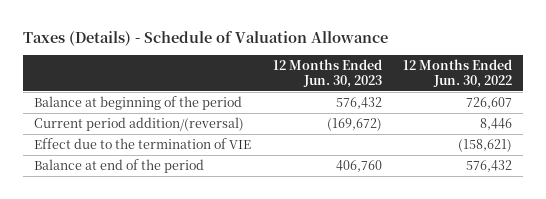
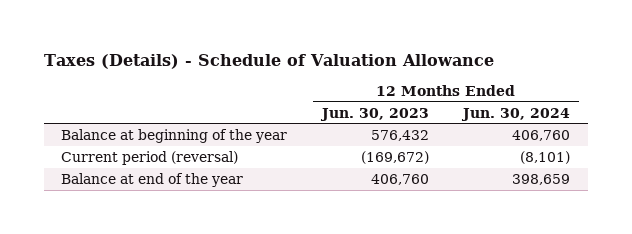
[403,58,513,89] 12 Months Ended Jun. 30, 2022 -> none
none -> [461,107,571,121] Jun. 30, 2024
[34,137,252,149] Effect due to the termination of VIE -> none
[34,95,243,110] Balance at beginning of the period -> [61,129,288,144] Balance at beginning of the year
[34,116,245,131] Current period addition/(reversal) -> [61,151,239,166] Current period (reversal)
[34,158,205,173] Balance at end of the period -> [61,173,244,188] Balance at end of the year

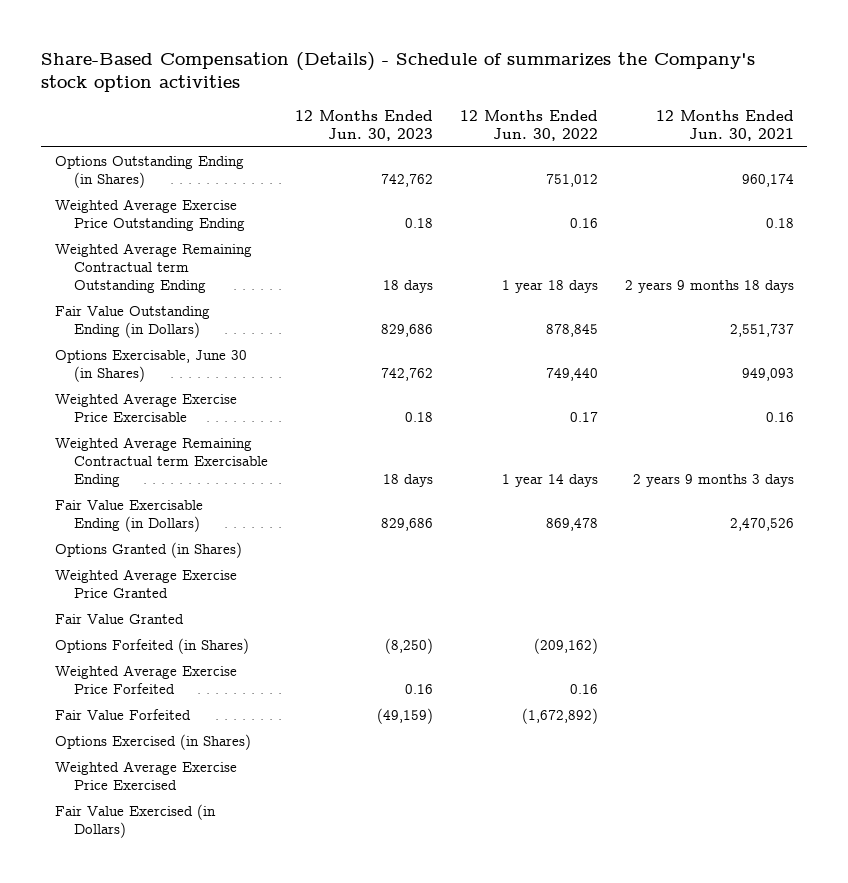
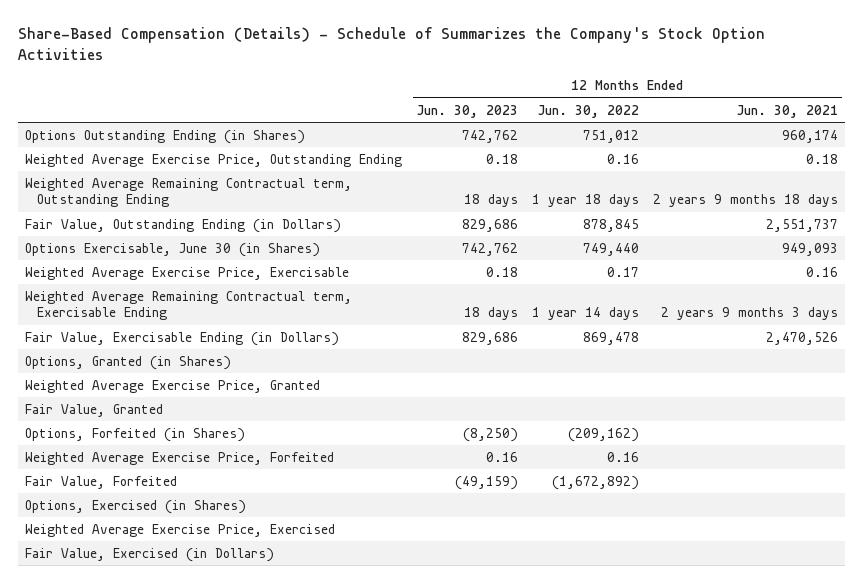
[41,51,756,93] Share-Based Compensation (Details) - Schedule of summarizes the Company's stock option activities -> [18,26,766,60] Share-Based Compensation (Details) - Schedule of Summarizes the Company's Stock Option Activities
[54,199,246,232] Weighted Average Exercise Price Outstanding Ending -> [25,153,403,167] Weighted Average Exercise Price, Outstanding Ending
[54,243,252,294] Weighted Average Remaining Contractual term Outstanding Ending -> [25,177,353,208] Weighted Average Remaining Contractual term, Outstanding Ending
[54,306,210,339] Fair Value Outstanding Ending (in Dollars) -> [25,218,342,233] Fair Value, Outstanding Ending (in Dollars)
[54,393,237,423] Weighted Average Exercise Price Exercisable -> [25,266,350,280] Weighted Average Exercise Price, Exercisable
[54,437,269,488] Weighted Average Remaining Contractual term Exercisable Ending -> [25,290,353,321] Weighted Average Remaining Contractual term, Exercisable Ending
[54,500,203,533] Fair Value Exercisable Ending (in Dollars) -> [25,331,340,346] Fair Value, Exercisable Ending (in Dollars)
[54,542,242,559] Options Granted (in Shares) -> [25,355,232,370] Options, Granted (in Shares)
[54,569,237,599] Weighted Average Exercise Price Granted -> [25,379,321,393] Weighted Average Exercise Price, Granted
[54,614,184,625] Fair Value Granted -> [25,403,164,417] Fair Value, Granted
[54,638,249,655] Options Forfeited (in Shares) -> [25,427,246,442] Options, Forfeited (in Shares)
[54,665,237,695] Weighted Average Exercise Price Forfeited -> [25,451,335,465] Weighted Average Exercise Price, Forfeited
[54,709,191,721] Fair Value Forfeited -> [25,475,178,489] Fair Value, Forfeited
[54,734,251,751] Options Exercised (in Shares) -> [25,499,247,514] Options, Exercised (in Shares)
[54,761,237,791] Weighted Average Exercise Price Exercised -> [25,523,336,537] Weighted Average Exercise Price, Exercised
[54,804,216,839] Fair Value Exercised (in Dollars) -> [25,547,275,562] Fair Value, Exercised (in Dollars)

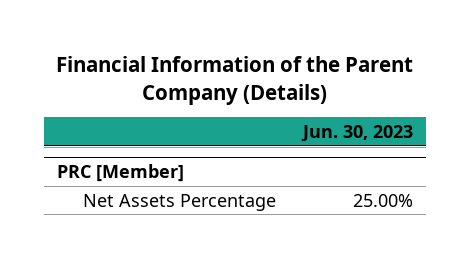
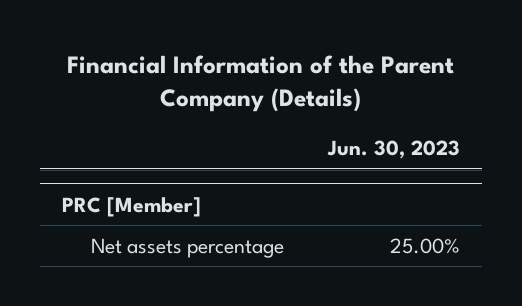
[82,193,276,211] Net Assets Percentage -> [90,237,284,258] Net assets percentage

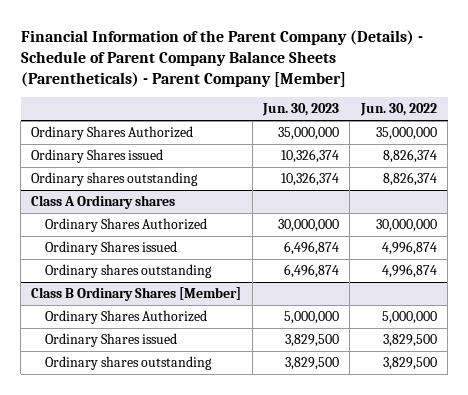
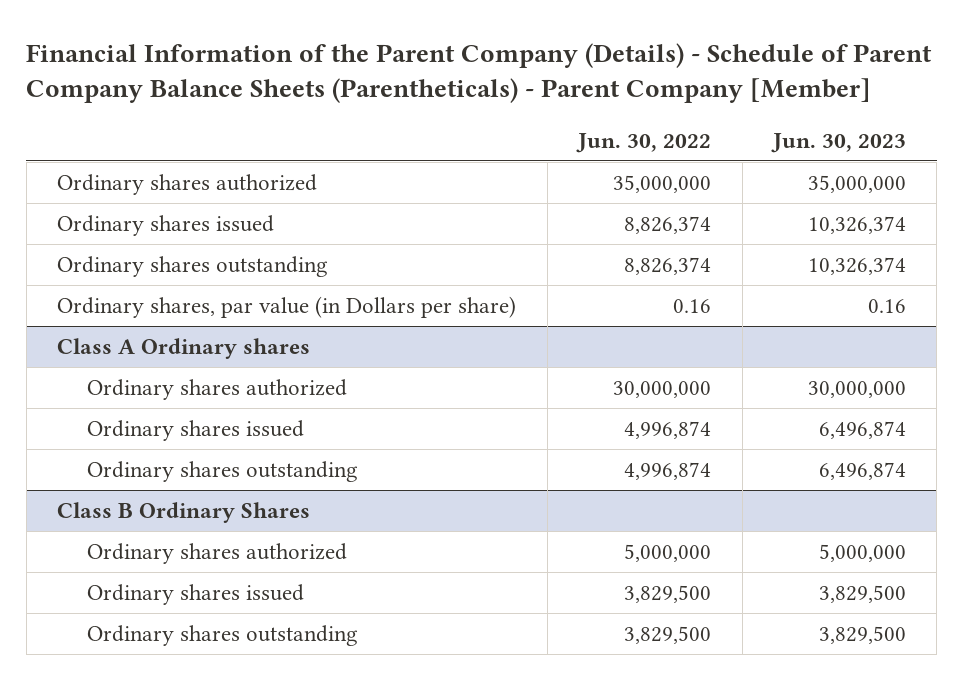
[31,126,194,141] Ordinary Shares Authorized -> [57,173,318,195] Ordinary shares authorized
[31,149,164,164] Ordinary Shares issued -> [57,214,275,236] Ordinary shares issued
none -> [57,295,517,318] Ordinary shares, par value (in Dollars per share)
[44,218,207,233] Ordinary Shares Authorized -> [86,378,347,400] Ordinary shares authorized
[44,241,177,256] Ordinary Shares issued -> [86,419,304,441] Ordinary shares issued
[31,287,242,302] Class B Ordinary Shares [Member] -> [57,501,311,523] Class B Ordinary Shares
[44,310,207,325] Ordinary Shares Authorized -> [86,542,347,564] Ordinary shares authorized
[44,333,177,348] Ordinary Shares issued -> [86,583,304,605] Ordinary shares issued

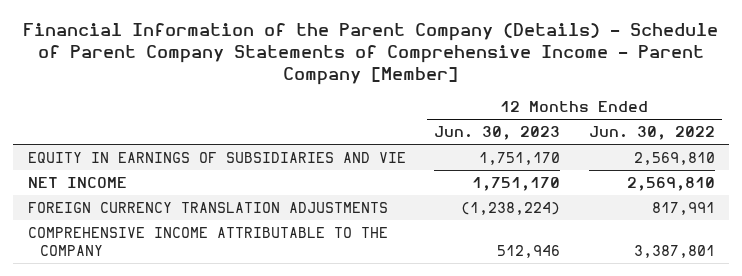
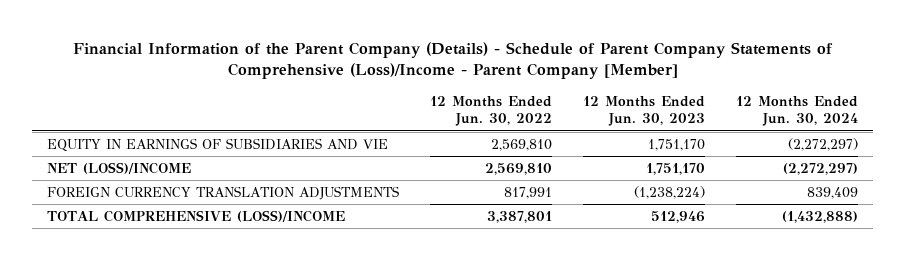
[23,22,719,86] Financial Information of the Parent Company (Details) - Schedule of Parent Company Statements of Comprehensive Income - Parent Company [Member] -> [72,41,833,80] Financial Information of the Parent Company (Details) - Schedule of Parent Company Statements of Comprehensive (Loss)/Income - Parent Company [Member]
none -> [736,95,859,127] 12 Months Ended Jun. 30, 2024
[27,176,127,188] NET INCOME -> [47,161,192,174] NET (LOSS)/INCOME
[27,226,388,257] COMPREHENSIVE INCOME ATTRIBUTABLE TO THE COMPANY -> [47,209,346,222] TOTAL COMPREHENSIVE (LOSS)/INCOME

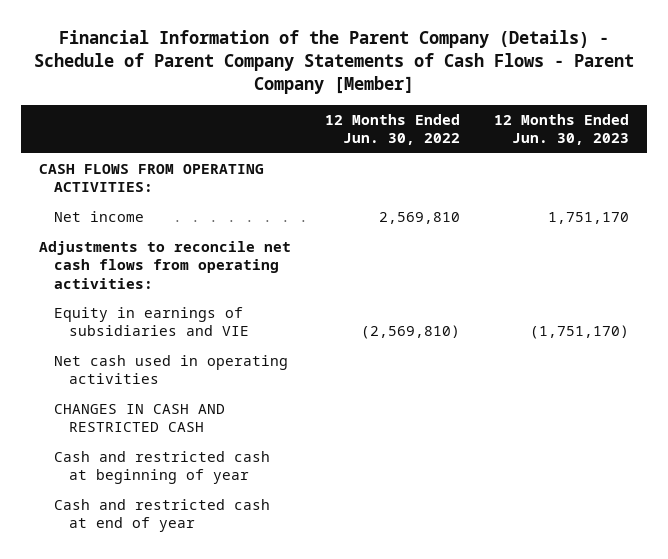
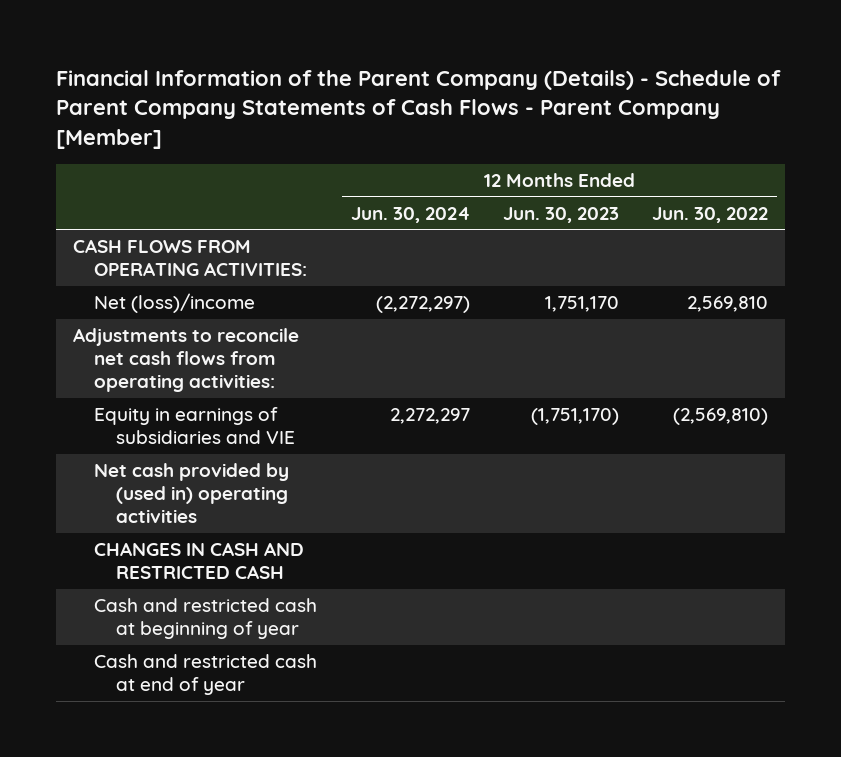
none -> [350,206,470,223] Jun. 30, 2024
[53,211,144,223] Net income -> [94,293,256,314] Net (loss)/income
[53,355,288,385] Net cash used in operating activities -> [94,463,290,524] Net cash provided by (used in) operating activities

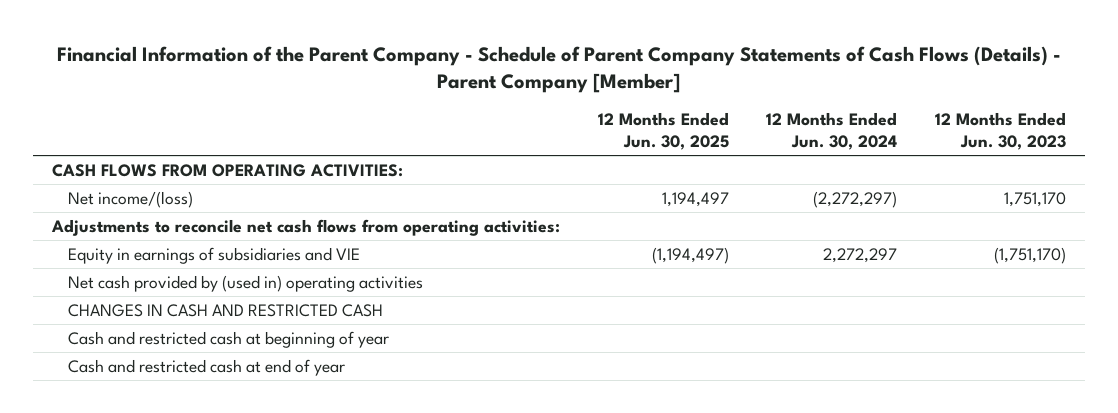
[56,69,782,149] Financial Information of the Parent Company (Details) - Schedule of Parent Company Statements of Cash Flows - Parent Company [Member] -> [57,45,1062,94] Financial Information of the Parent Company - Schedule of Parent Company Statements of Cash Flows (Details) - Parent Company [Member]
[652,206,769,223] Jun. 30, 2022 -> none
none -> [597,112,729,150] 12 Months Ended Jun. 30, 2025
[94,293,256,314] Net (loss)/income -> [67,190,193,208] Net income/(loss)

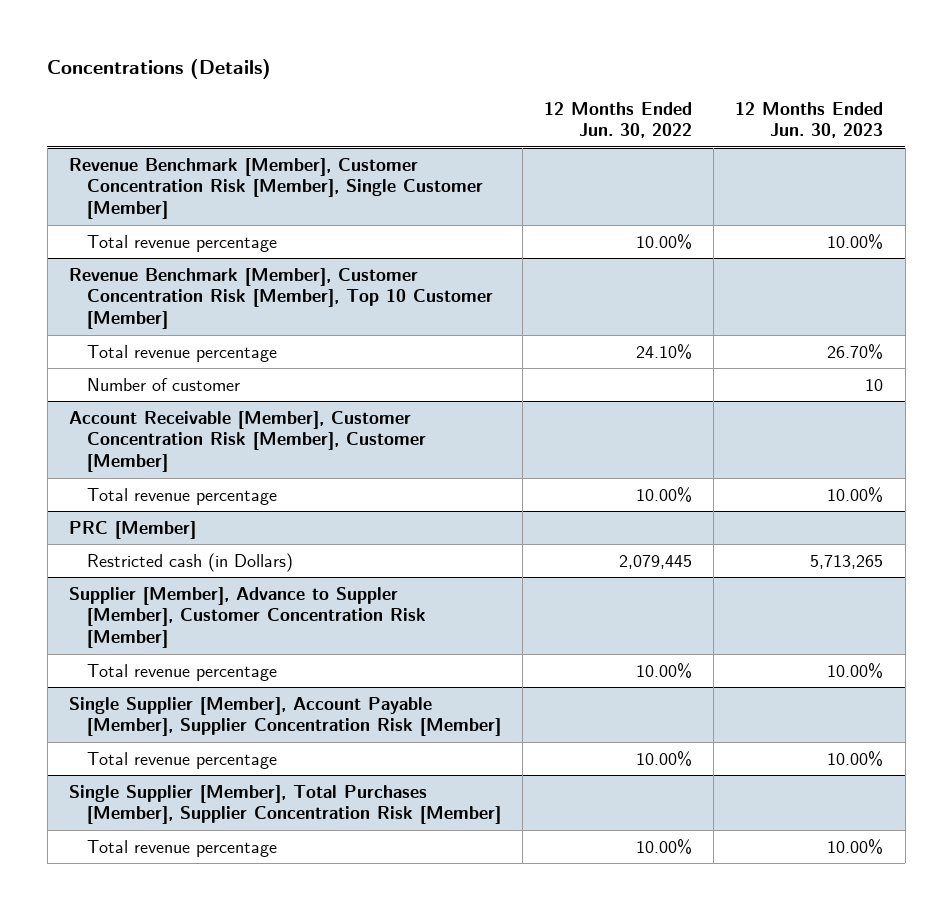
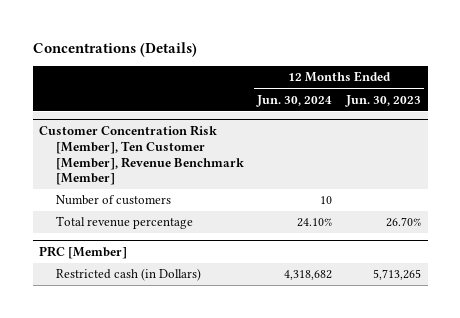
[543,101,692,139] 12 Months Ended Jun. 30, 2022 -> none
none -> [256,94,333,107] Jun. 30, 2024
[86,234,277,252] Total revenue percentage -> none
[68,267,493,329] Revenue Benchmark [Member], Customer Concentration Risk [Member], Top 10 Customer [Member] -> none
[68,157,483,219] Revenue Benchmark [Member], Customer Concentration Risk [Member], Single Customer [Member] -> [39,125,245,186] Customer Concentration Risk [Member], Ten Customer [Member], Revenue Benchmark [Member]
none -> [56,195,172,206] Number of customers
[86,377,240,391] Number of customer -> none
[68,410,426,472] Account Receivable [Member], Customer Concentration Risk [Member], Customer [Member] -> none
[86,487,277,505] Total revenue percentage -> none
[68,586,426,648] Supplier [Member], Advance to Suppler [Member], Customer Concentration Risk [Member] -> none
[86,663,277,681] Total revenue percentage -> none
[68,696,501,737] Single Supplier [Member], Account Payable [Member], Supplier Concentration Risk [Member] -> none
[86,751,277,769] Total revenue percentage -> none
[68,784,501,825] Single Supplier [Member], Total Purchases [Member], Supplier Concentration Risk [Member] -> none
[86,839,277,857] Total revenue percentage -> none

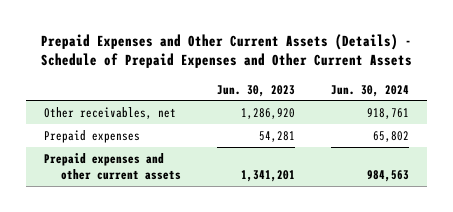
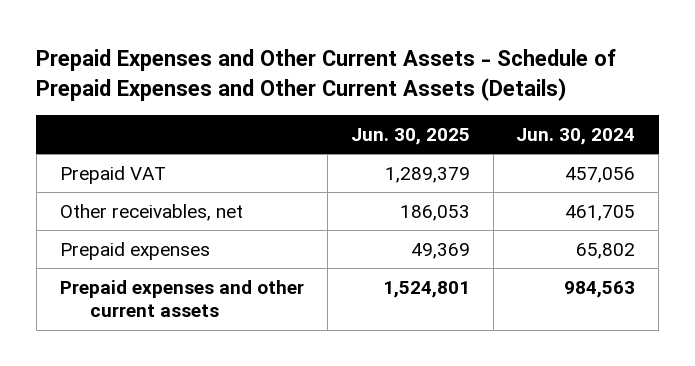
[40,33,412,69] Prepaid Expenses and Other Current Assets (Details) - Schedule of Prepaid Expenses and Other Current Assets -> [36,49,617,101] Prepaid Expenses and Other Current Assets - Schedule of Prepaid Expenses and Other Current Assets (Details)
[217,84,296,97] Jun. 30, 2023 -> none
none -> [350,127,470,145] Jun. 30, 2025
none -> [59,166,166,185] Prepaid VAT
[367,107,410,119] 918,761 -> [565,205,636,222] 461,705

